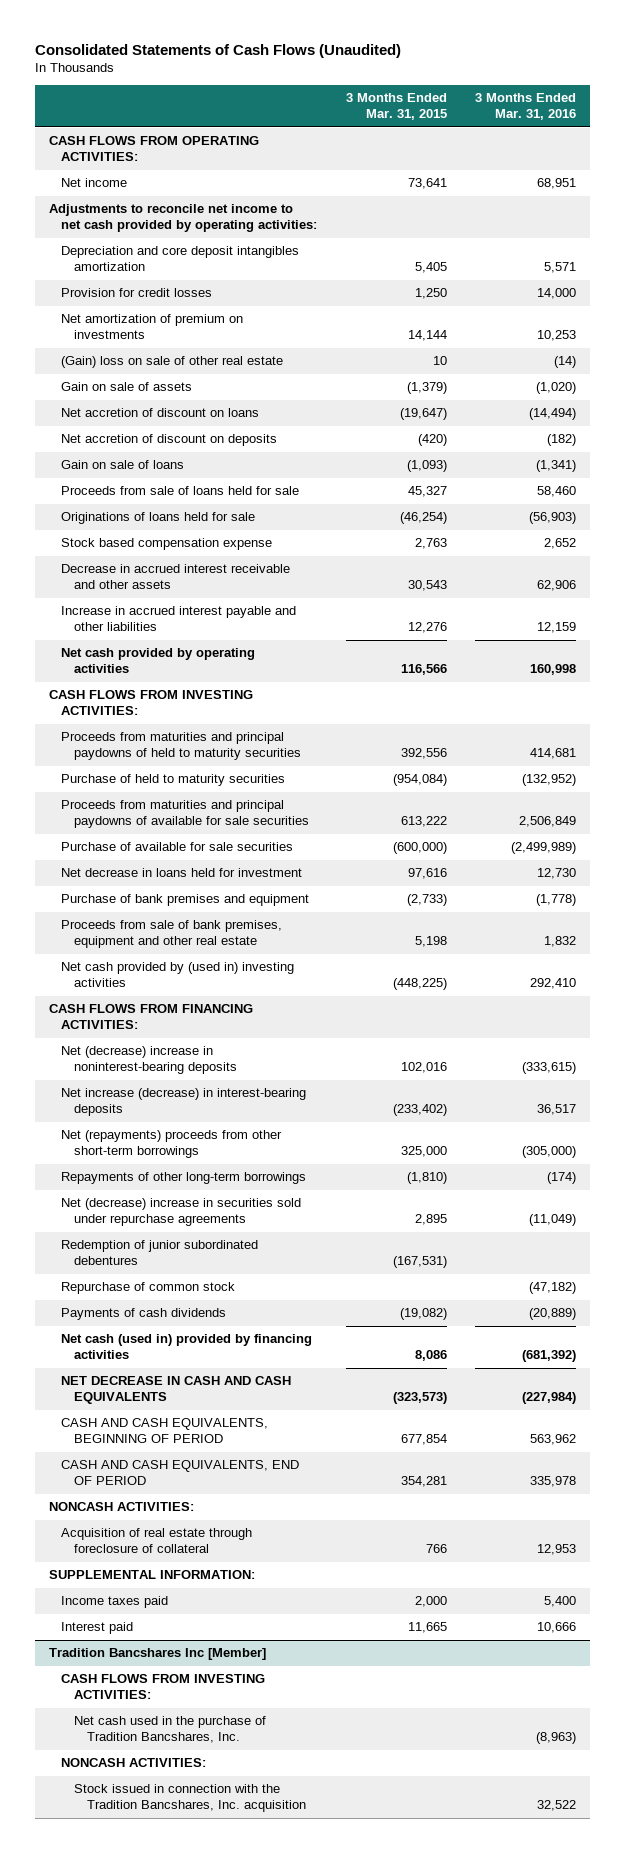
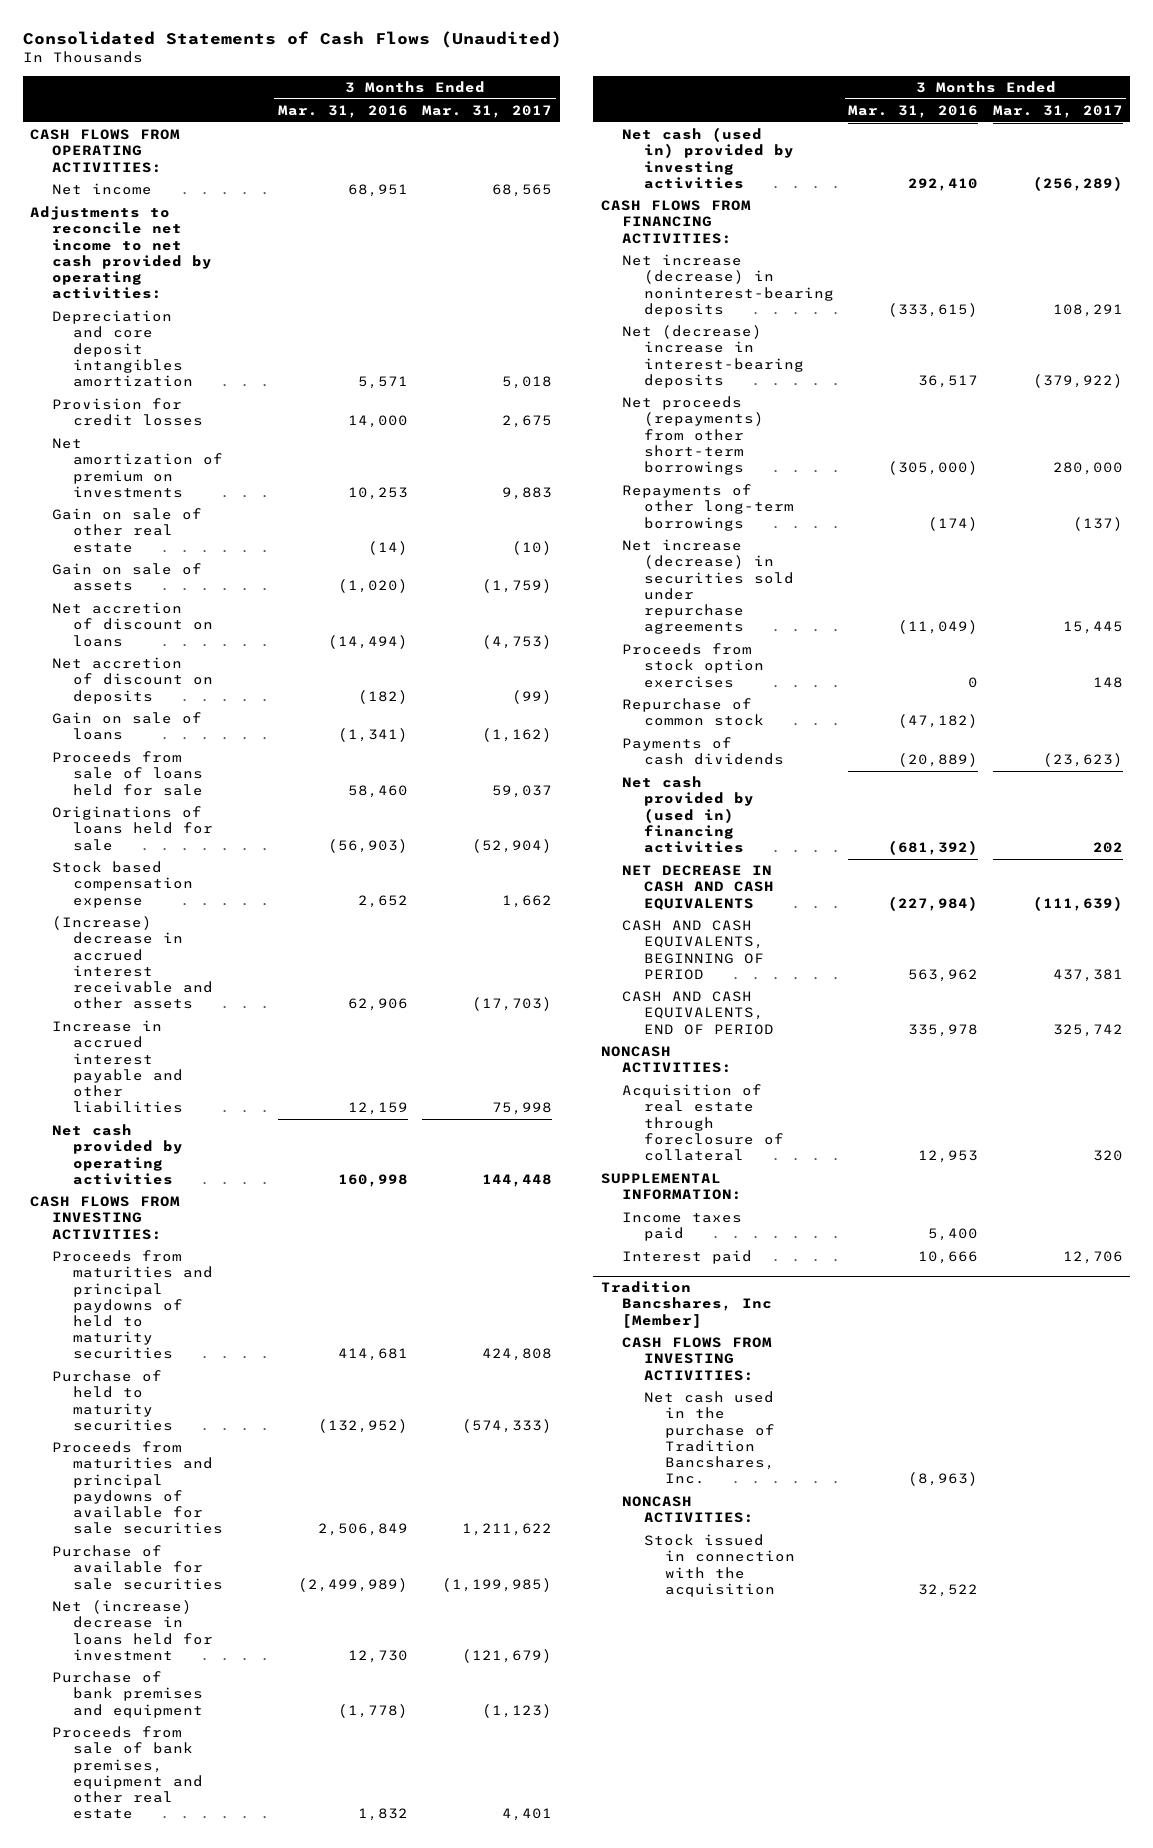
[345,93,447,121] 3 Months Ended Mar. 31, 2015 -> none
none -> [422,104,553,118] Mar. 31, 2017
[61,356,284,369] (Gain) loss on sale of other real estate -> [51,508,202,553] Gain on sale of other real estate
[61,564,291,590] Decrease in accrued interest receivable and other assets -> [51,916,214,1010] (Increase) decrease in accrued interest receivable and other assets
[61,868,303,878] Net decrease in loans held for investment -> [51,1600,214,1661] Net (increase) decrease in loans held for investment
[61,962,295,988] Net cash provided by (used in) investing activities -> [622,127,794,189] Net cash (used in) provided by investing activities
[61,1046,238,1075] Net (decrease) increase in noninterest-bearing deposits -> [622,254,834,317] Net increase (decrease) in noninterest-bearing deposits
[61,1088,307,1117] Net increase (decrease) in interest-bearing deposits -> [622,325,804,388] Net (decrease) increase in interest-bearing deposits
[61,1130,283,1159] Net (repayments) proceeds from other short-term borrowings -> [622,396,764,475] Net proceeds (repayments) from other short-term borrowings
[61,1240,259,1266] Redemption of junior subordinated debentures -> none
[61,1198,302,1227] Net (decrease) increase in securities sold under repurchase agreements -> [622,539,794,635] Net increase (decrease) in securities sold under repurchase agreements
none -> [622,643,764,688] Proceeds from stock option exercises
[61,1334,313,1360] Net cash (used in) provided by financing activities -> [622,776,754,853] Net cash provided by (used in) financing activities
[48,1648,266,1661] Tradition Bancshares Inc [Member] -> [600,1281,773,1328] Tradition Bancshares, Inc [Member]
[74,1784,306,1813] Stock issued in connection with the Tradition Bancshares, Inc. acquisition -> [643,1534,796,1597] Stock issued in connection with the acquisition

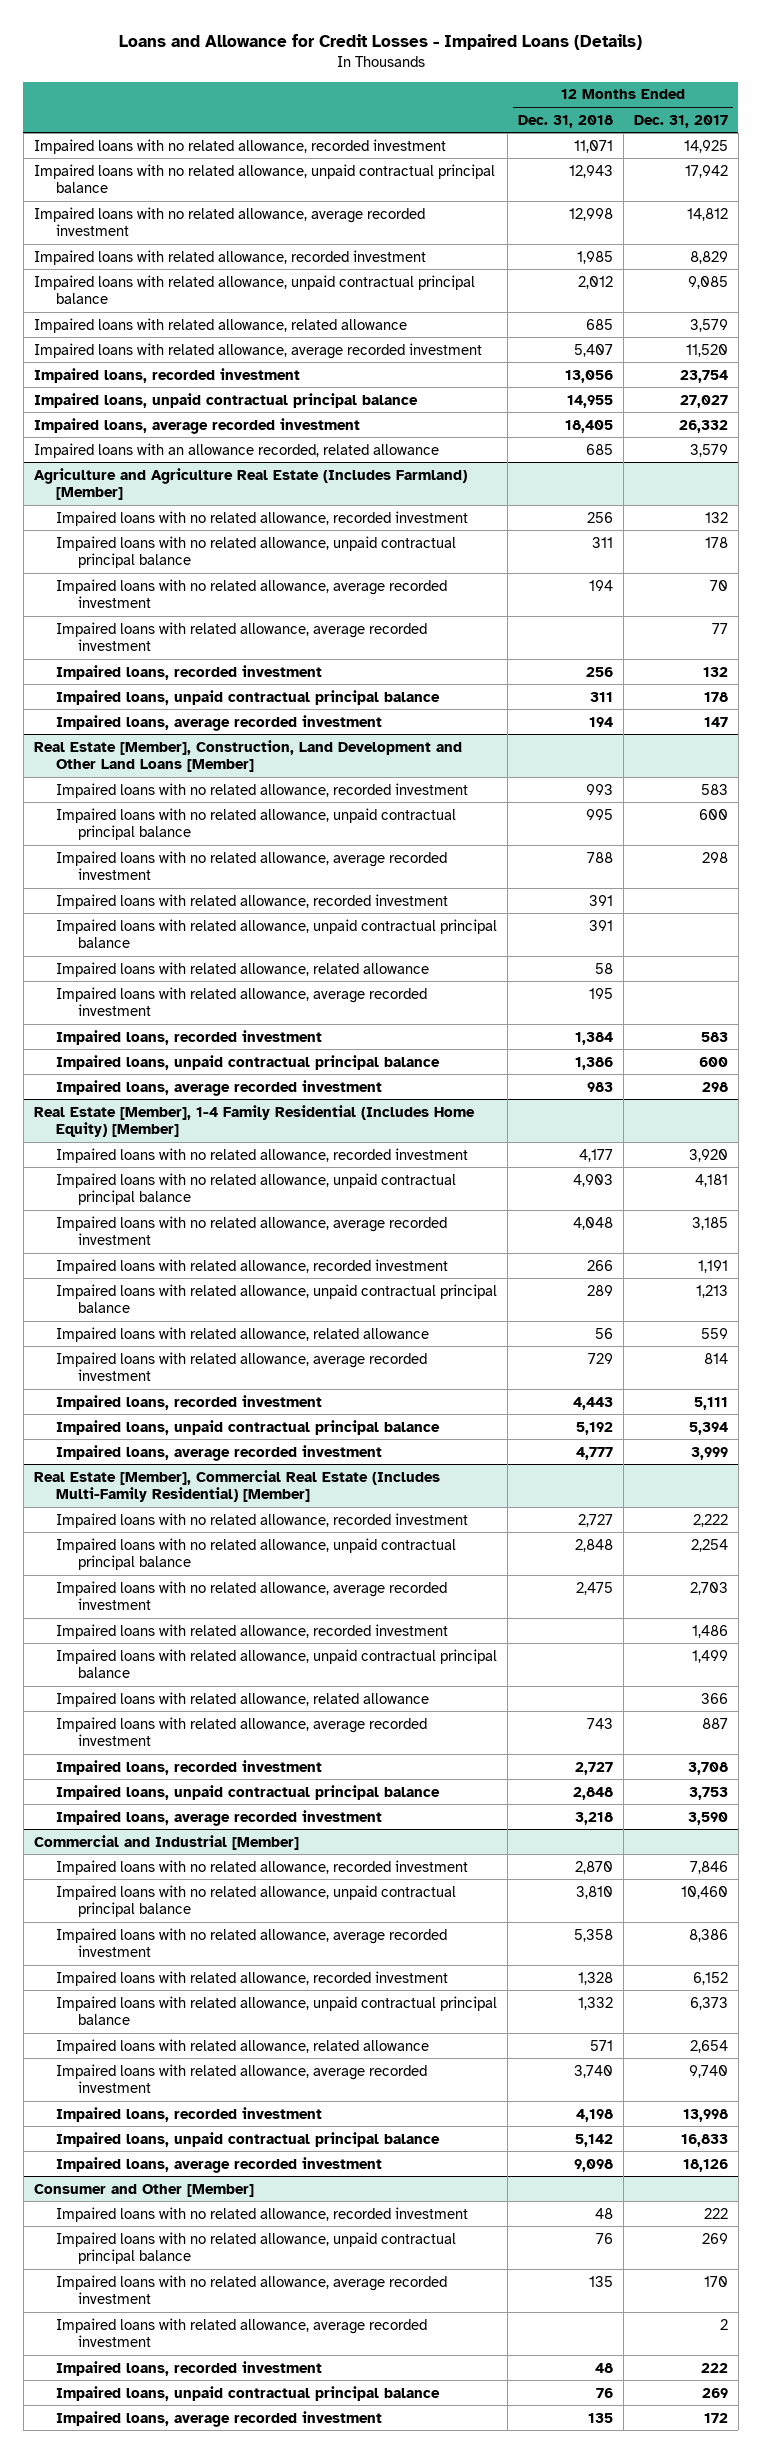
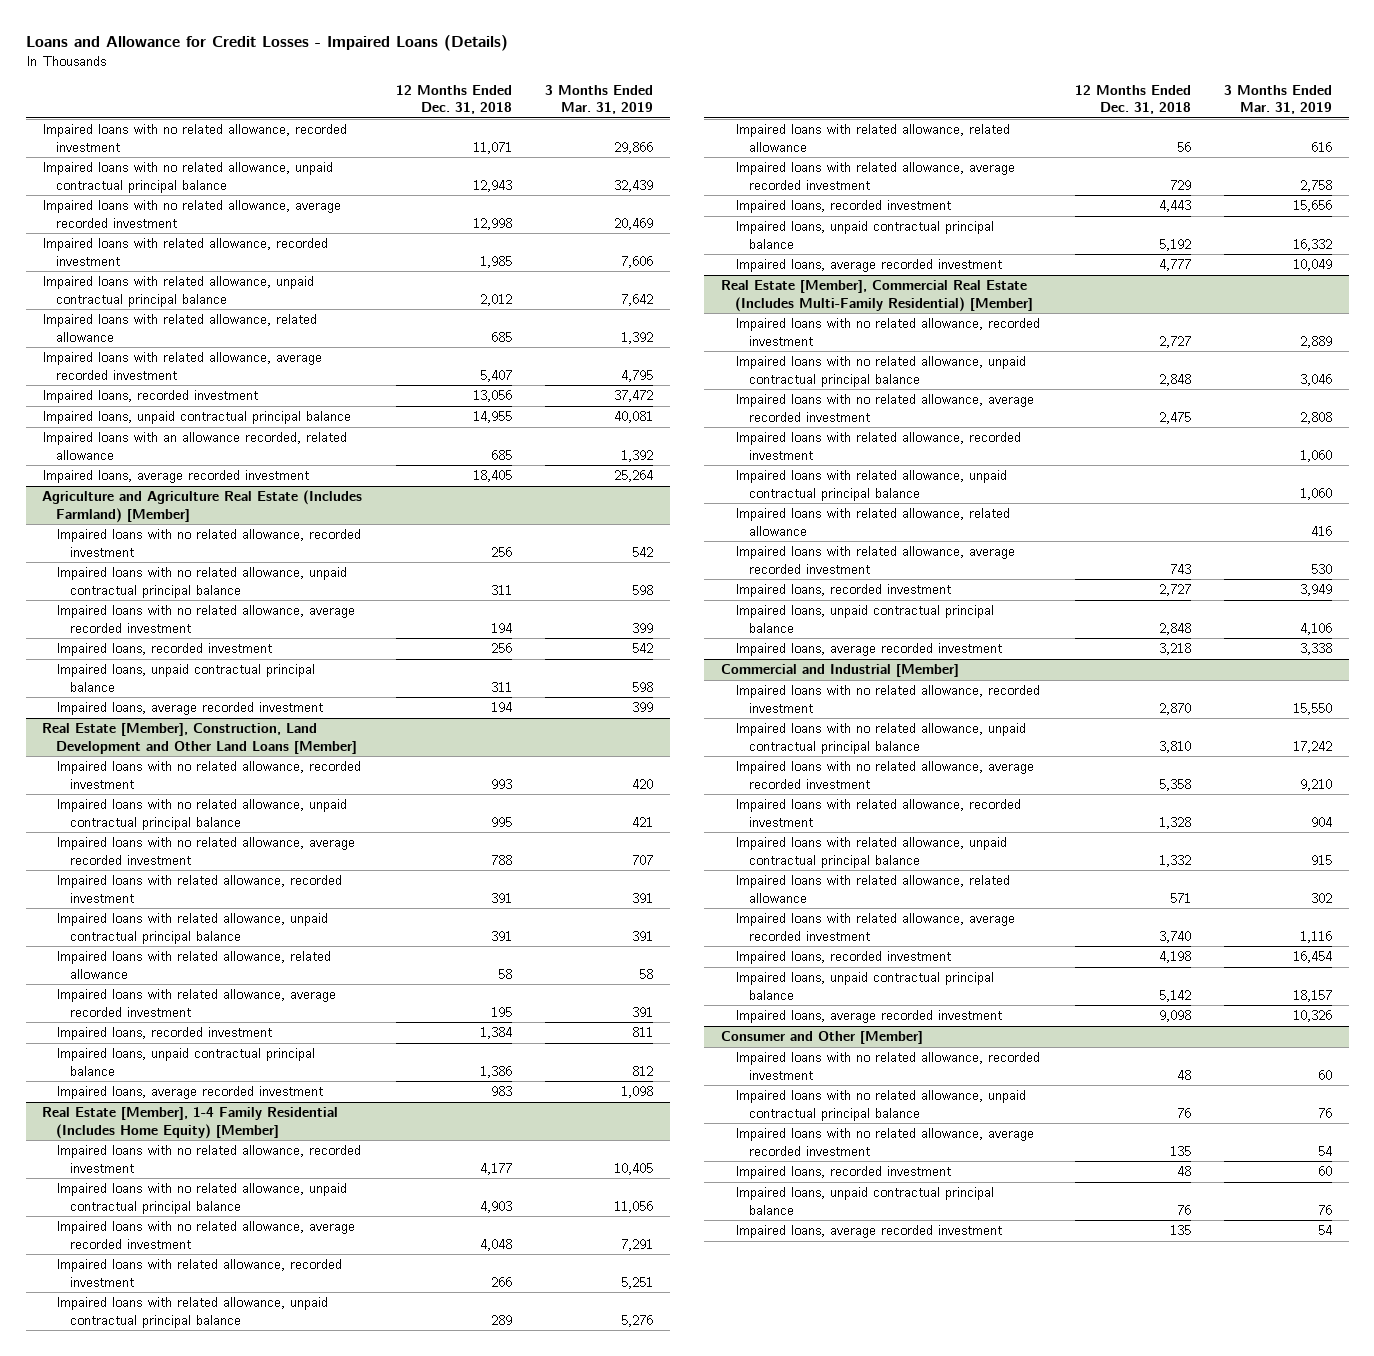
[633,114,728,128] Dec. 31, 2017 -> none
none -> [545,84,654,115] 3 Months Ended Mar. 31, 2019
[33,417,360,434] Impaired loans, average recorded investment -> [42,470,310,484] Impaired loans, average recorded investment
[55,621,427,652] Impaired loans with related allowance, average recorded investment -> none
[55,2317,427,2348] Impaired loans with related allowance, average recorded investment -> none

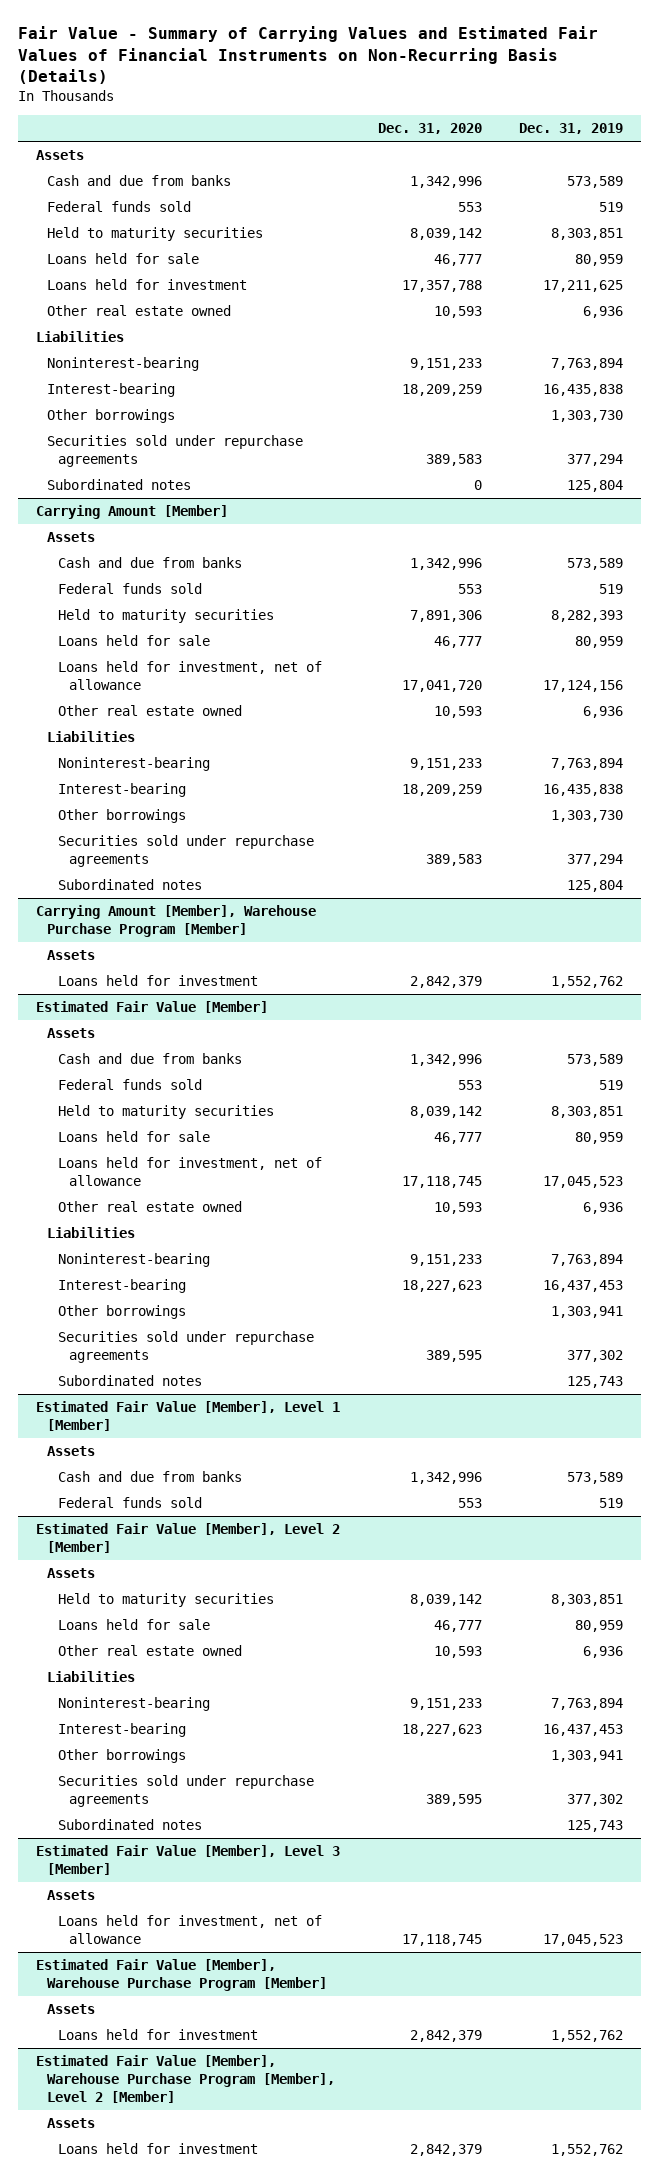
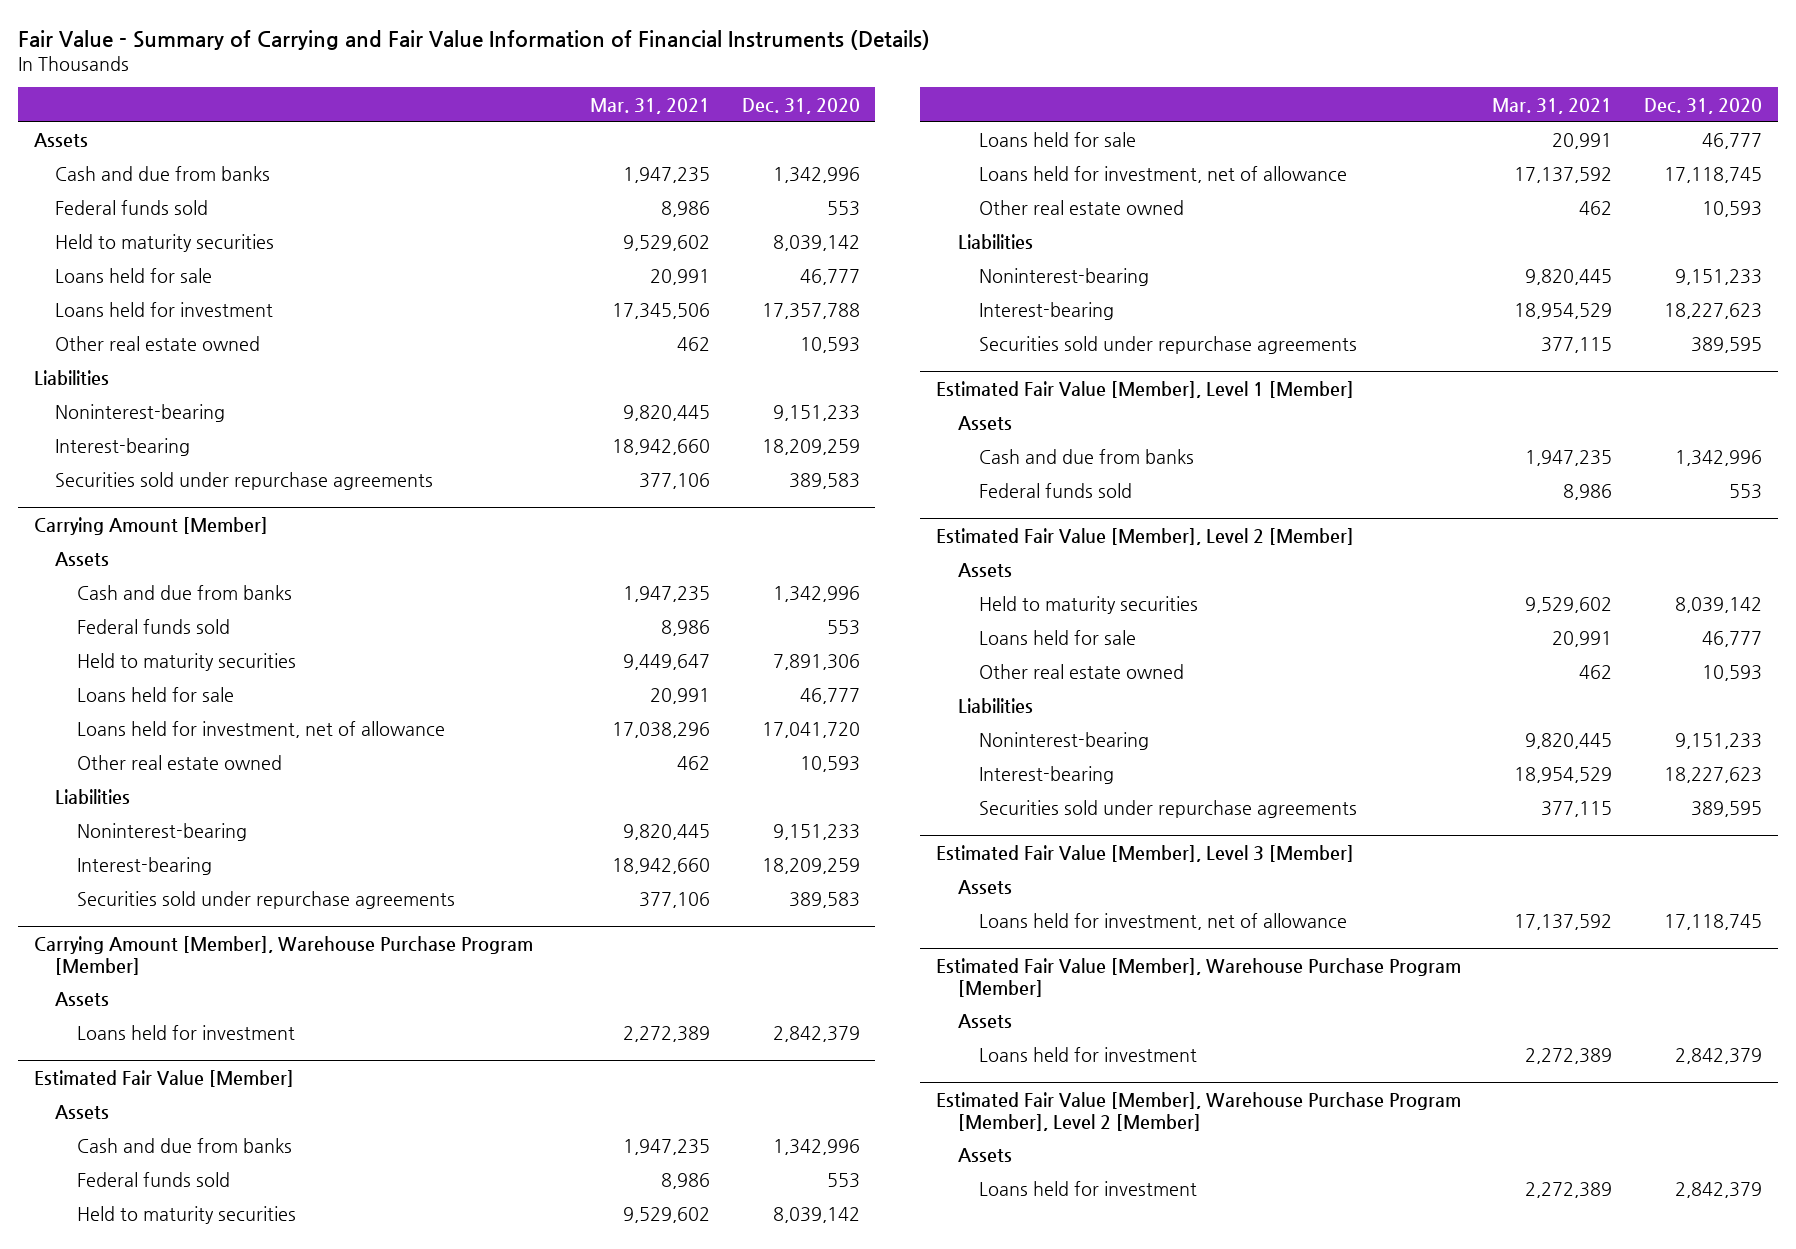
[17,26,598,85] Fair Value - Summary of Carrying Values and Estimated Fair Values of Financial Instruments on Non-Recurring Basis (Details) -> [17,29,930,50] Fair Value - Summary of Carrying and Fair Value Information of Financial Instruments (Details)
[518,123,623,135] Dec. 31, 2019 -> none
none -> [590,97,711,114] Mar. 31, 2021
[47,409,176,424] Other borrowings -> none
[47,479,192,491] Subordinated notes -> none
[58,809,187,824] Other borrowings -> none
[58,879,203,891] Subordinated notes -> none
[58,1305,187,1320] Other borrowings -> none
[58,1375,203,1387] Subordinated notes -> none
[58,1749,187,1764] Other borrowings -> none
[58,1819,203,1831] Subordinated notes -> none

